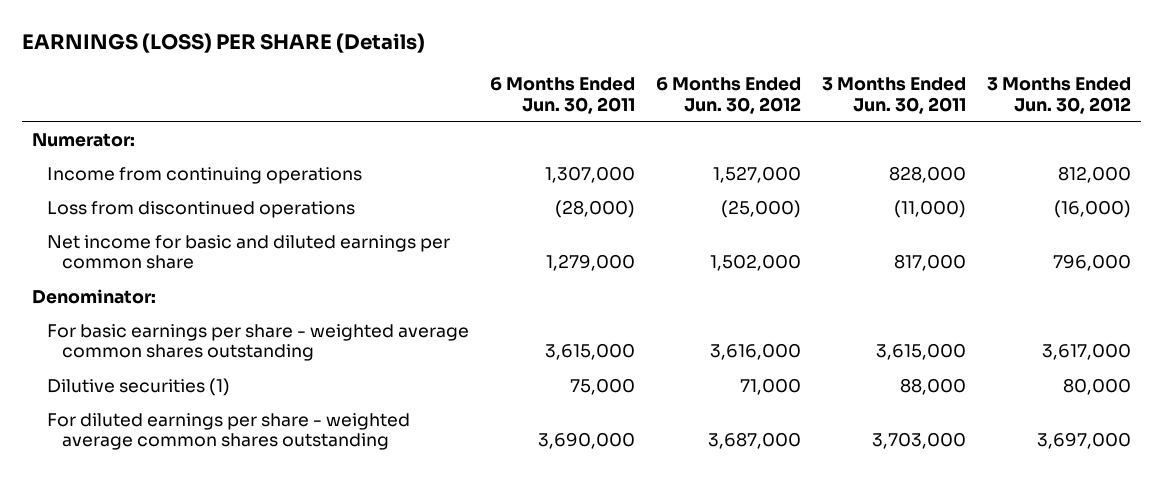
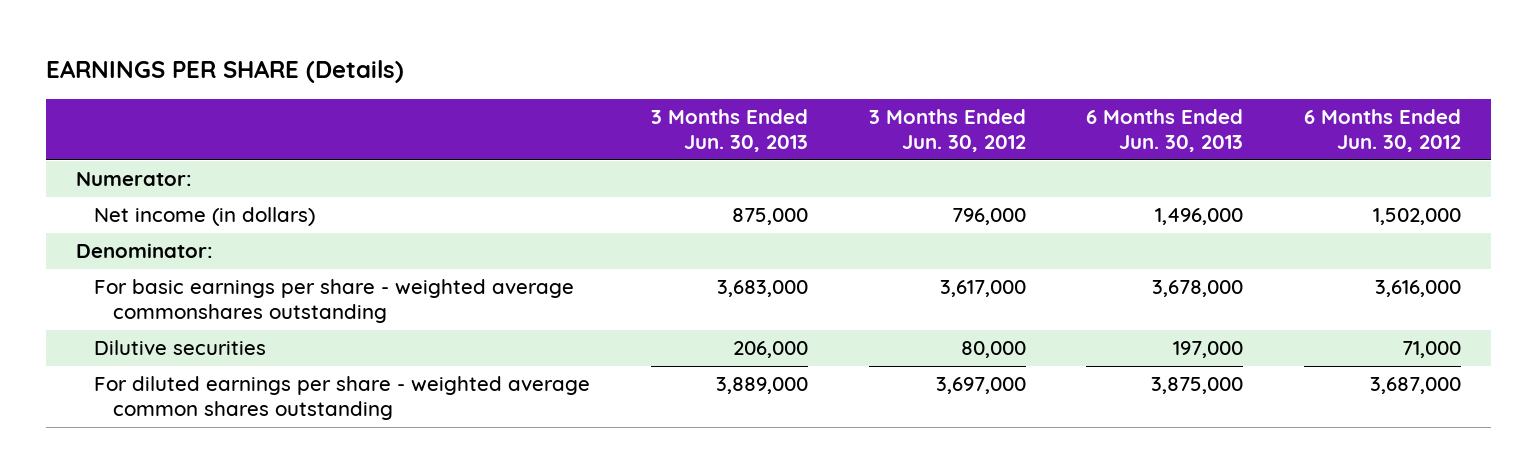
[21,32,425,53] EARNINGS (LOSS) PER SHARE (Details) -> [45,59,404,83] EARNINGS PER SHARE (Details)
[490,76,636,114] 6 Months Ended Jun. 30, 2011 -> none
[821,76,966,114] 3 Months Ended Jun. 30, 2011 -> none
none -> [650,108,808,152] 3 Months Ended Jun. 30, 2013
none -> [1086,108,1244,152] 6 Months Ended Jun. 30, 2013
[47,166,363,184] Income from continuing operations -> none
[47,200,356,218] Loss from discontinued operations -> none
[47,234,451,270] Net income for basic and diluted earnings per common share -> [94,207,316,227] Net income (in dollars)
[47,323,470,362] For basic earnings per share - weighted average common shares outstanding -> [94,279,575,324] For basic earnings per share - weighted average commonshares outstanding
[47,377,231,396] Dilutive securities (1) -> [94,340,267,356] Dilutive securities

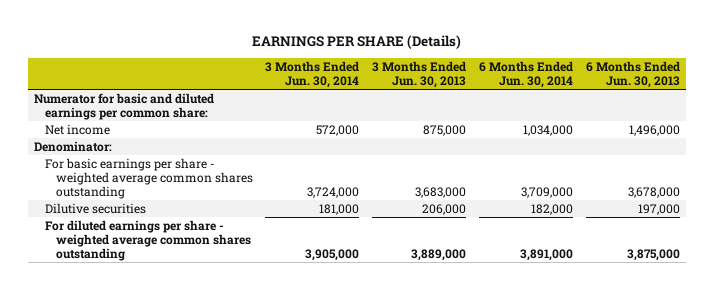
[868,108,1026,152] 3 Months Ended Jun. 30, 2012 -> none
[1303,108,1461,152] 6 Months Ended Jun. 30, 2012 -> none
none -> [265,60,360,88] 3 Months Ended Jun. 30, 2014
none -> [479,60,574,88] 6 Months Ended Jun. 30, 2014
[76,172,193,187] Numerator: -> [34,92,215,120] Numerator for basic and diluted earnings per common share:
[94,207,316,227] Net income (in dollars) -> [44,123,110,135] Net income
[94,279,575,324] For basic earnings per share - weighted average commonshares outstanding -> [44,157,253,199] For basic earnings per share - weighted average common shares outstanding

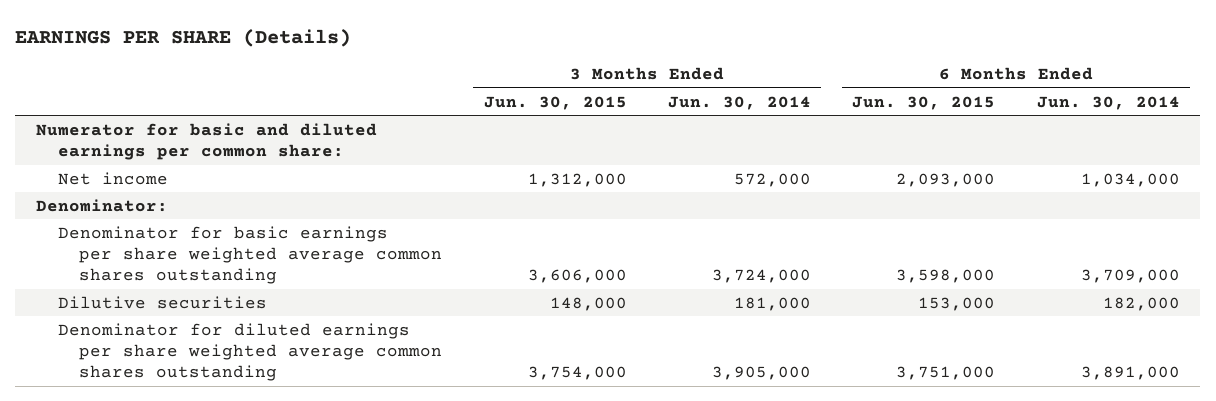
[372,60,467,88] 3 Months Ended Jun. 30, 2013 -> none
[585,60,680,88] 6 Months Ended Jun. 30, 2013 -> none
none -> [483,95,627,110] Jun. 30, 2015
none -> [852,95,996,110] Jun. 30, 2015
[44,157,253,199] For basic earnings per share - weighted average common shares outstanding -> [57,225,443,285] Denominator for basic earnings per share weighted average common shares outstanding
[44,219,251,261] For diluted earnings per share - weighted average common shares outstanding -> [57,322,443,382] Denominator for diluted earnings per share weighted average common shares outstanding

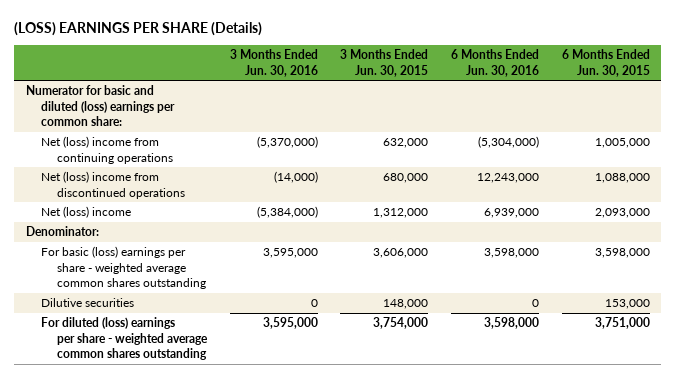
[15,28,352,47] EARNINGS PER SHARE (Details) -> [14,21,263,36] (LOSS) EARNINGS PER SHARE (Details)
[667,95,811,110] Jun. 30, 2014 -> none
[1036,95,1180,110] Jun. 30, 2014 -> none
none -> [229,49,318,77] 3 Months Ended Jun. 30, 2016
none -> [450,49,539,77] 6 Months Ended Jun. 30, 2016
[36,122,378,161] Numerator for basic and diluted earnings per common share: -> [25,85,176,126] Numerator for basic and diluted (loss) earnings per common share:
none -> [41,136,173,164] Net (loss) income from continuing operations
none -> [41,171,185,199] Net (loss) income from discontinued operations
[57,171,168,185] Net income -> [41,206,132,219] Net (loss) income
[57,225,443,285] Denominator for basic earnings per share weighted average common shares outstanding -> [41,246,206,289] For basic (loss) earnings per share - weighted average common shares outstanding
[57,322,443,382] Denominator for diluted earnings per share weighted average common shares outstanding -> [41,317,208,360] For diluted (loss) earnings per share - weighted average common shares outstanding

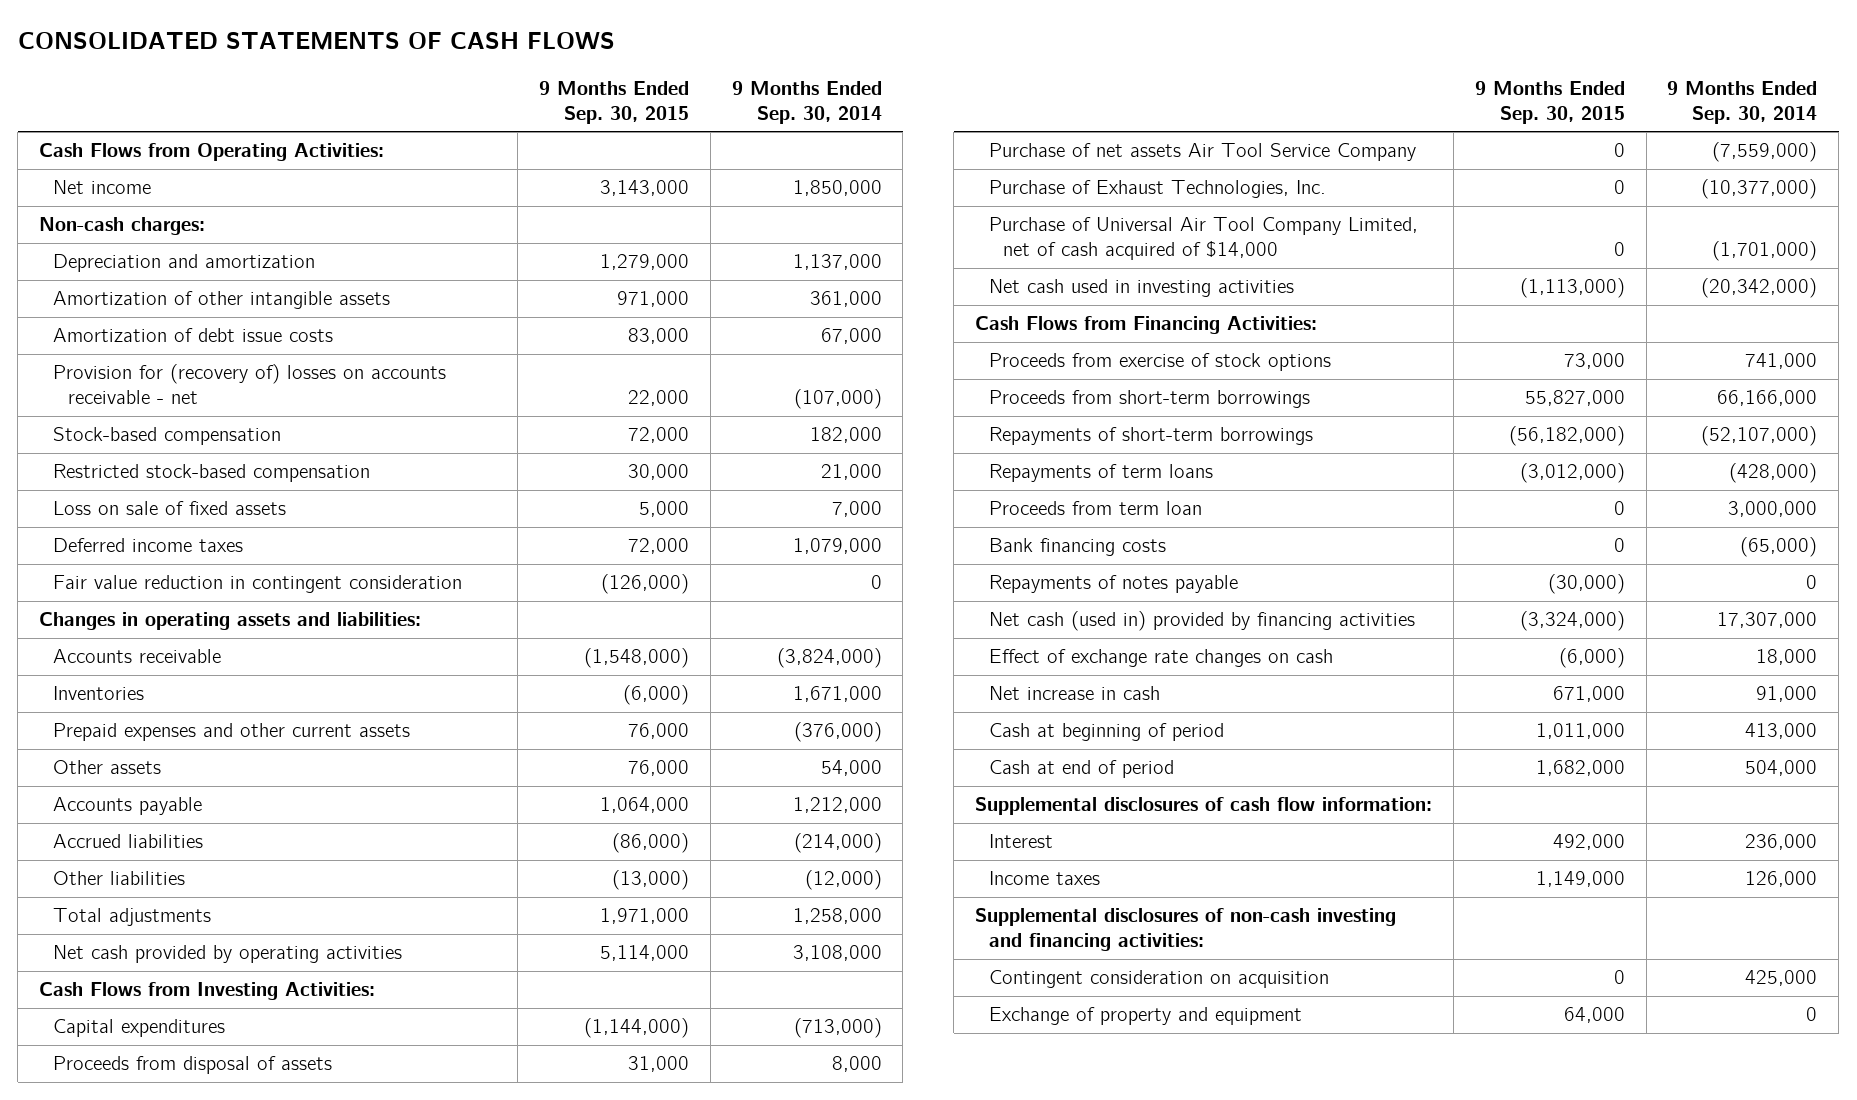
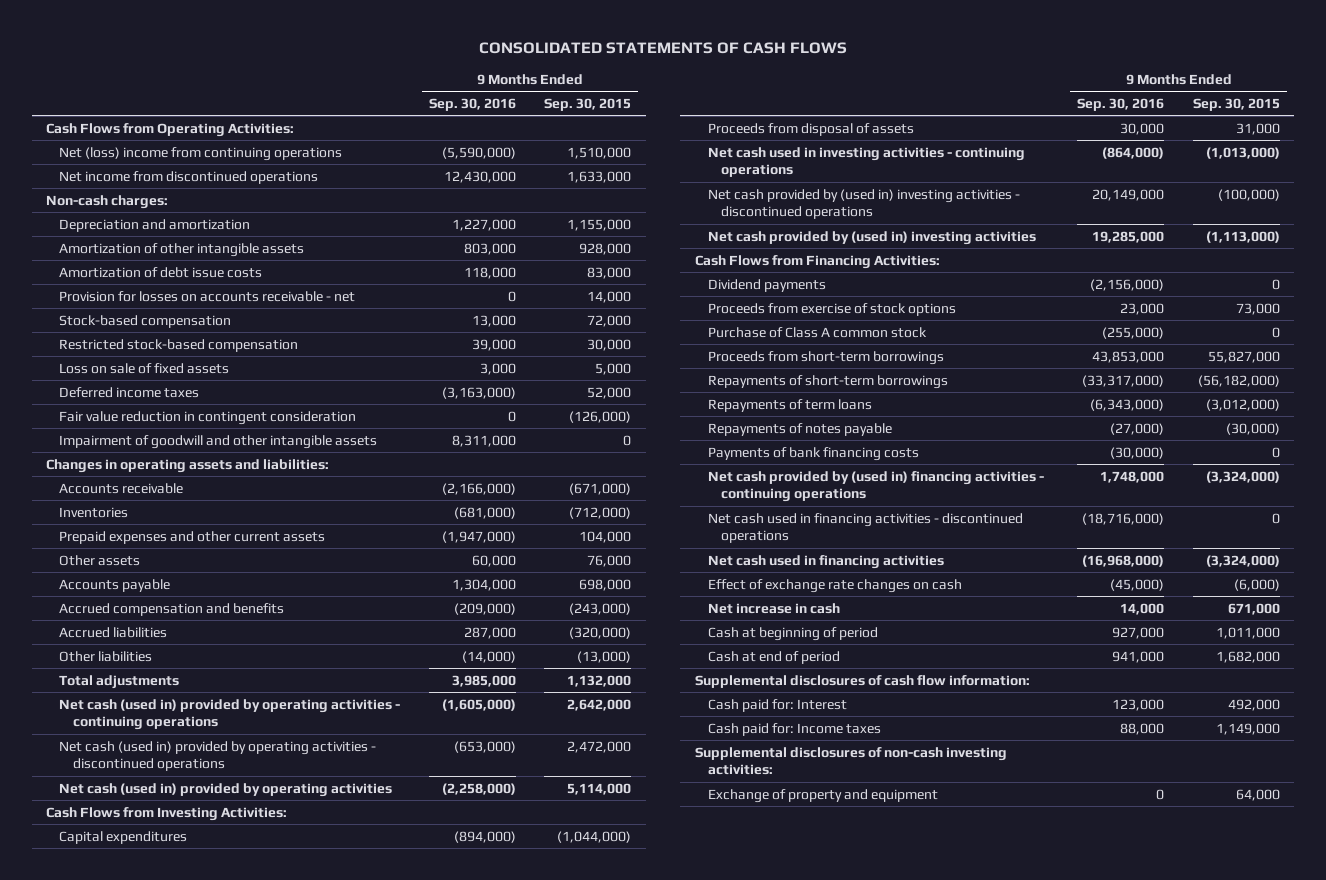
[731,80,882,124] 9 Months Ended Sep. 30, 2014 -> none
none -> [428,97,516,111] Sep. 30, 2016
[53,180,152,195] Net income -> none
none -> [59,146,343,161] Net (loss) income from continuing operations
none -> [59,170,319,184] Net income from discontinued operations
[599,254,689,271] 1,279,000 -> [567,218,632,231] 1,155,000
[616,291,689,308] 971,000 -> [579,242,632,255] 928,000
[53,364,447,405] Provision for (recovery of) losses on accounts receivable - net -> [59,290,356,302] Provision for losses on accounts receivable - net
[627,390,689,407] 22,000 -> [587,290,632,303] 14,000
[627,538,689,555] 72,000 -> [587,386,632,399] 52,000
none -> [59,434,378,449] Impairment of goodwill and other intangible assets
[583,648,689,669] (1,548,000) -> [569,482,632,495] (671,000)
[622,685,689,706] (6,000) -> [569,506,632,519] (712,000)
[627,723,689,740] 76,000 -> [579,530,632,543] 104,000
[599,797,689,814] 1,064,000 -> [579,578,632,591] 698,000
none -> [59,602,285,616] Accrued compensation and benefits
[611,833,689,854] (86,000) -> [569,626,632,639] (320,000)
[599,908,689,925] 1,971,000 -> [567,674,632,687] 1,132,000
[53,945,403,964] Net cash provided by operating activities -> [59,698,401,731] Net cash (used in) provided by operating activities - continuing operations
[599,945,689,962] 5,114,000 -> [567,698,632,711] 2,642,000
none -> [59,740,377,772] Net cash (used in) provided by operating activities - discontinued operations
none -> [59,782,393,797] Net cash (used in) provided by operating activities
[583,1018,689,1039] (1,144,000) -> [557,830,632,843] (1,044,000)
[989,143,1417,162] Purchase of net assets Air Tool Service Company -> none
[989,180,1327,199] Purchase of Exhaust Technologies, Inc. -> none
[989,217,1419,261] Purchase of Universal Air Tool Company Limited, net of cash acquired of $14,000 -> none
[989,279,1295,298] Net cash used in investing activities -> [707,146,1025,178] Net cash used in investing activities - continuing operations
[1519,278,1625,299] (1,113,000) -> [1205,146,1280,159] (1,013,000)
none -> [707,188,1020,220] Net cash provided by (used in) investing activities - discontinued operations
none -> [707,230,1036,245] Net cash provided by (used in) investing activities
none -> [707,278,826,292] Dividend payments
none -> [707,326,927,338] Purchase of Class A common stock
[989,501,1203,516] Proceeds from term loan -> none
[989,538,1167,557] Bank financing costs -> none
none -> [707,446,919,461] Payments of bank financing costs
[989,611,1416,632] Net cash (used in) provided by financing activities -> [707,470,1044,503] Net cash provided by (used in) financing activities - continuing operations
none -> [707,512,1023,544] Net cash used in financing activities - discontinued operations
none -> [707,554,944,569] Net cash used in financing activities
[989,970,1330,989] Contingent consideration on acquisition -> none
[989,834,1054,849] Interest -> [707,698,847,712] Cash paid for: Interest
[989,871,1101,886] Income taxes -> [707,722,881,736] Cash paid for: Income taxes
[974,908,1396,952] Supplemental disclosures of non-cash investing and financing activities: -> [694,746,1007,776] Supplemental disclosures of non-cash investing activities:

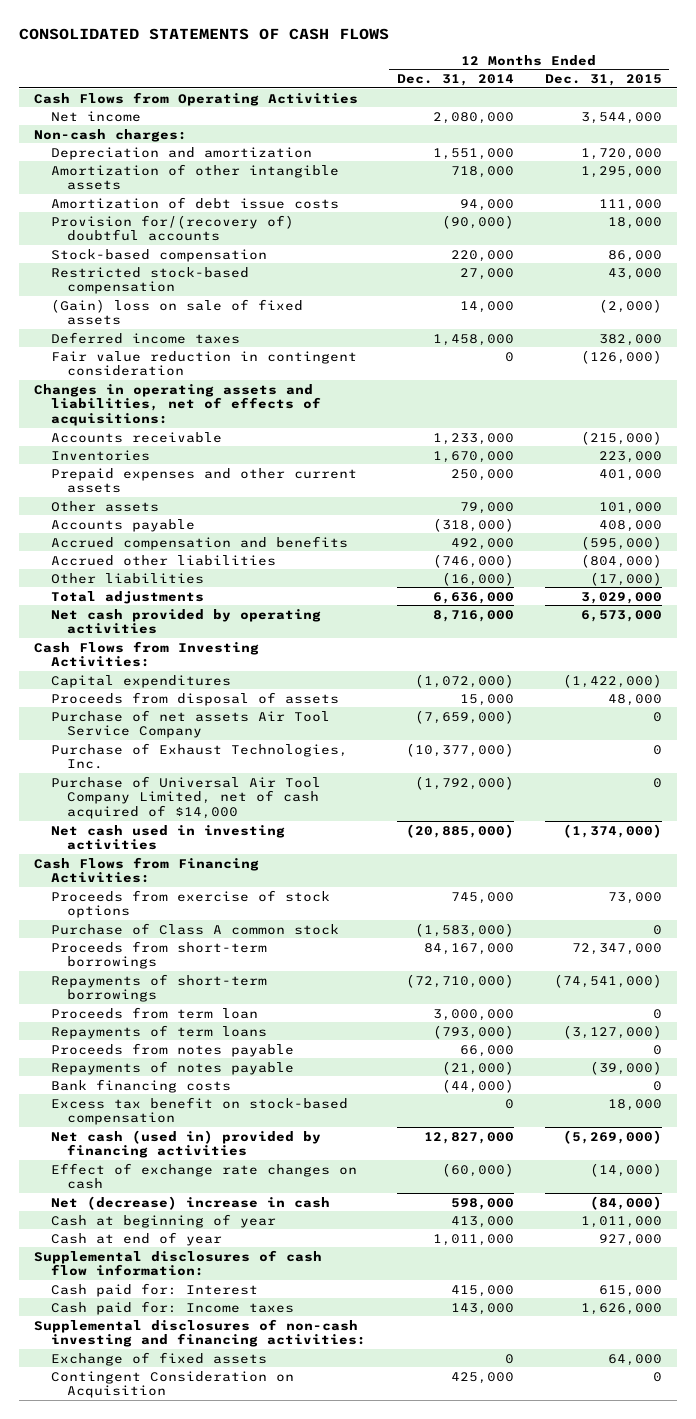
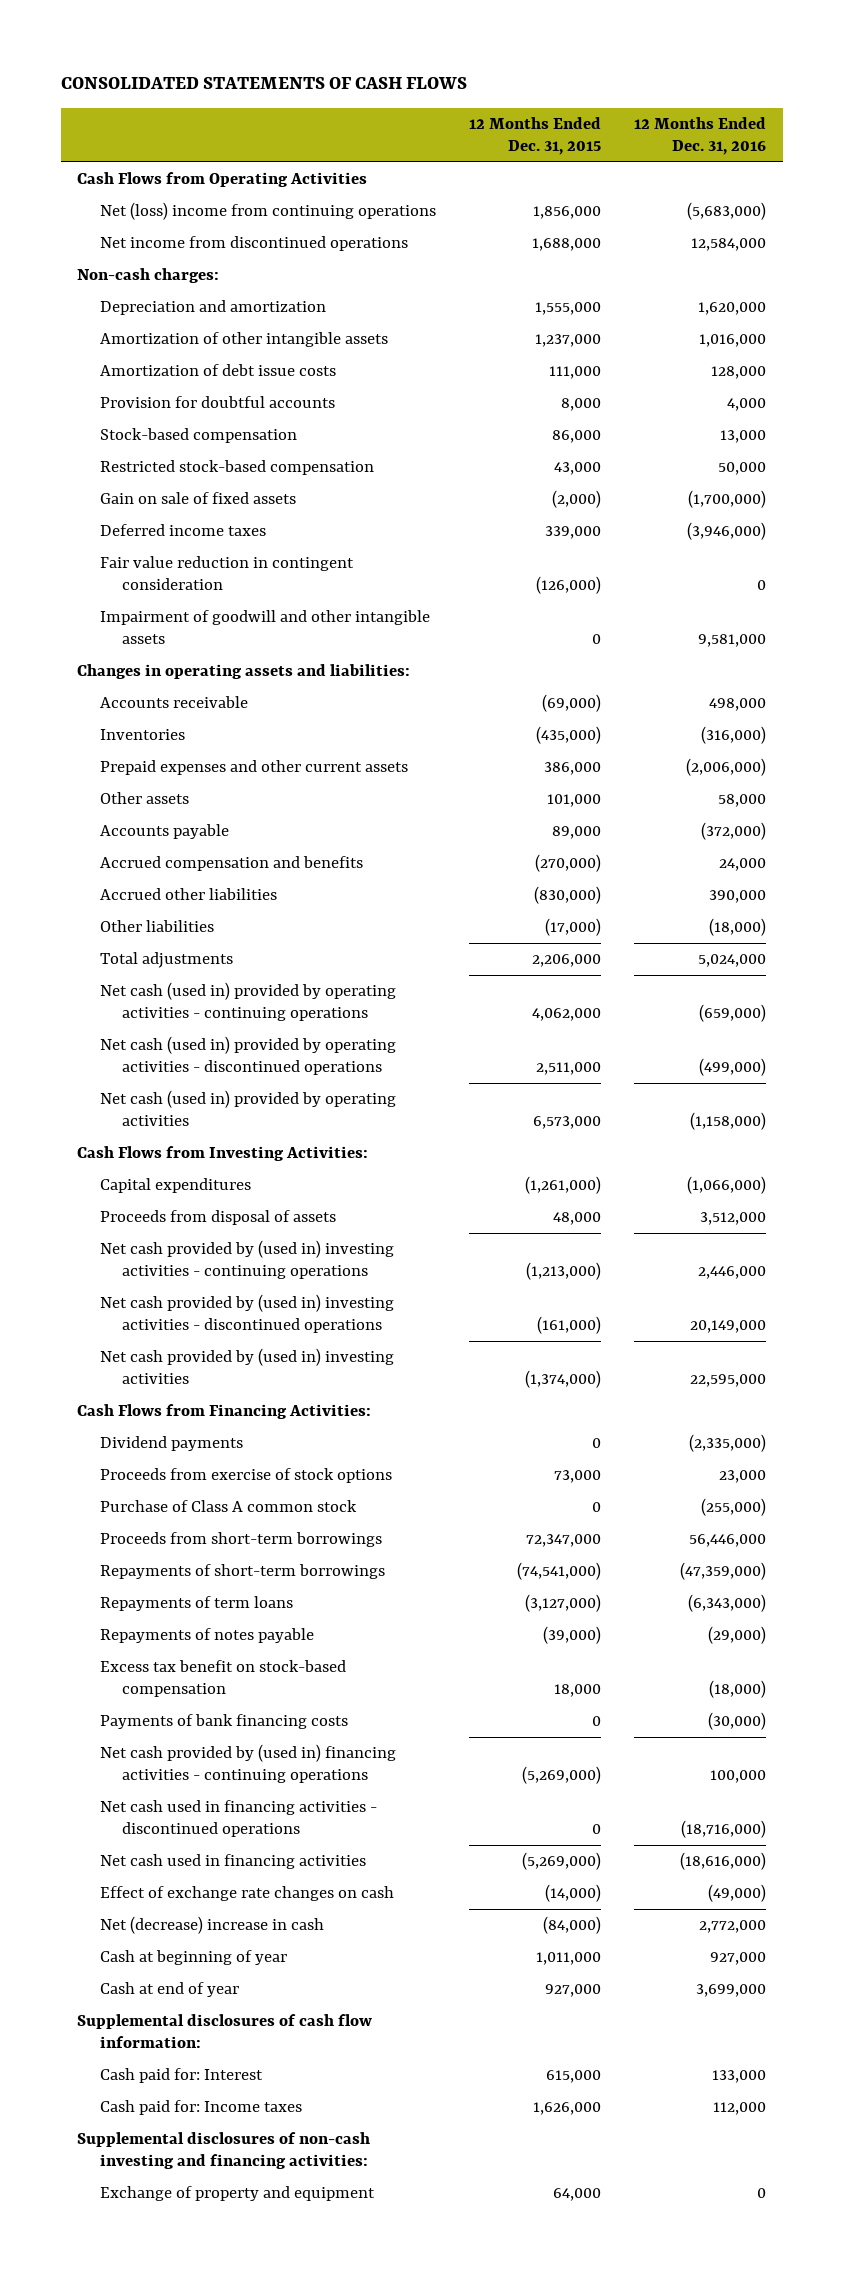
[396,74,514,87] Dec. 31, 2014 -> none
none -> [634,116,767,155] 12 Months Ended Dec. 31, 2016
[50,110,141,122] Net income -> none
none -> [99,202,436,221] Net (loss) income from continuing operations
none -> [99,236,408,252] Net income from discontinued operations
[580,147,662,160] 1,720,000 -> [534,302,601,316] 1,555,000
[580,165,662,178] 1,295,000 -> [534,334,601,348] 1,237,000
[50,214,294,242] Provision for/(recovery of) doubtful accounts -> [99,396,335,409] Provision for doubtful accounts
[607,216,662,229] 18,000 -> [560,398,601,412] 8,000
[50,298,303,326] (Gain) loss on sale of fixed assets -> [99,492,296,505] Gain on sale of fixed assets
[598,333,662,346] 382,000 -> [544,526,601,540] 339,000
none -> [99,610,430,645] Impairment of goodwill and other intangible assets
[34,383,321,426] Changes in operating assets and liabilities, net of effects of acquisitions: -> [77,664,411,680] Changes in operating assets and liabilities:
[580,430,662,445] (215,000) -> [541,694,601,713] (69,000)
[598,450,662,463] 223,000 -> [535,726,601,745] (435,000)
[598,468,662,481] 401,000 -> [543,762,601,776] 386,000
[598,519,662,532] 408,000 -> [551,826,601,840] 89,000
[580,535,662,550] (595,000) -> [534,854,601,873] (270,000)
[580,553,662,568] (804,000) -> [533,886,601,905] (830,000)
[580,591,662,604] 3,029,000 -> [531,954,601,968] 2,206,000
[50,608,321,635] Net cash provided by operating activities -> [99,982,396,1022] Net cash (used in) provided by operating activities - continuing operations
[580,609,662,622] 6,573,000 -> [531,1008,601,1022] 4,062,000
none -> [99,1036,396,1076] Net cash (used in) provided by operating activities - discontinued operations
none -> [99,1090,396,1127] Net cash (used in) provided by operating activities
[562,673,662,688] (1,422,000) -> [524,1176,601,1195] (1,261,000)
[50,709,330,739] Purchase of net assets Air Tool Service Company -> none
[50,742,348,770] Purchase of Exhaust Technologies, Inc. -> none
[50,775,321,819] Purchase of Universal Air Tool Company Limited, net of cash acquired of $14,000 -> none
[50,824,285,851] Net cash used in investing activities -> [99,1240,394,1280] Net cash provided by (used in) investing activities - continuing operations
[562,823,662,838] (1,374,000) -> [525,1262,601,1281] (1,213,000)
none -> [99,1294,394,1334] Net cash provided by (used in) investing activities - discontinued operations
none -> [99,1348,394,1385] Net cash provided by (used in) investing activities
none -> [99,1436,243,1452] Dividend payments
[50,1006,258,1019] Proceeds from term loan -> none
[50,1042,294,1057] Proceeds from notes payable -> none
[50,1078,231,1093] Bank financing costs -> none
none -> [99,1714,348,1730] Payments of bank financing costs
[50,1129,321,1159] Net cash (used in) provided by financing activities -> [99,1744,396,1784] Net cash provided by (used in) financing activities - continuing operations
none -> [99,1800,377,1838] Net cash used in financing activities - discontinued operations
none -> [99,1854,366,1870] Net cash used in financing activities
[50,1370,294,1399] Contingent Consideration on Acquisition -> none
[50,1351,267,1366] Exchange of fixed assets -> [99,2186,375,2202] Exchange of property and equipment

